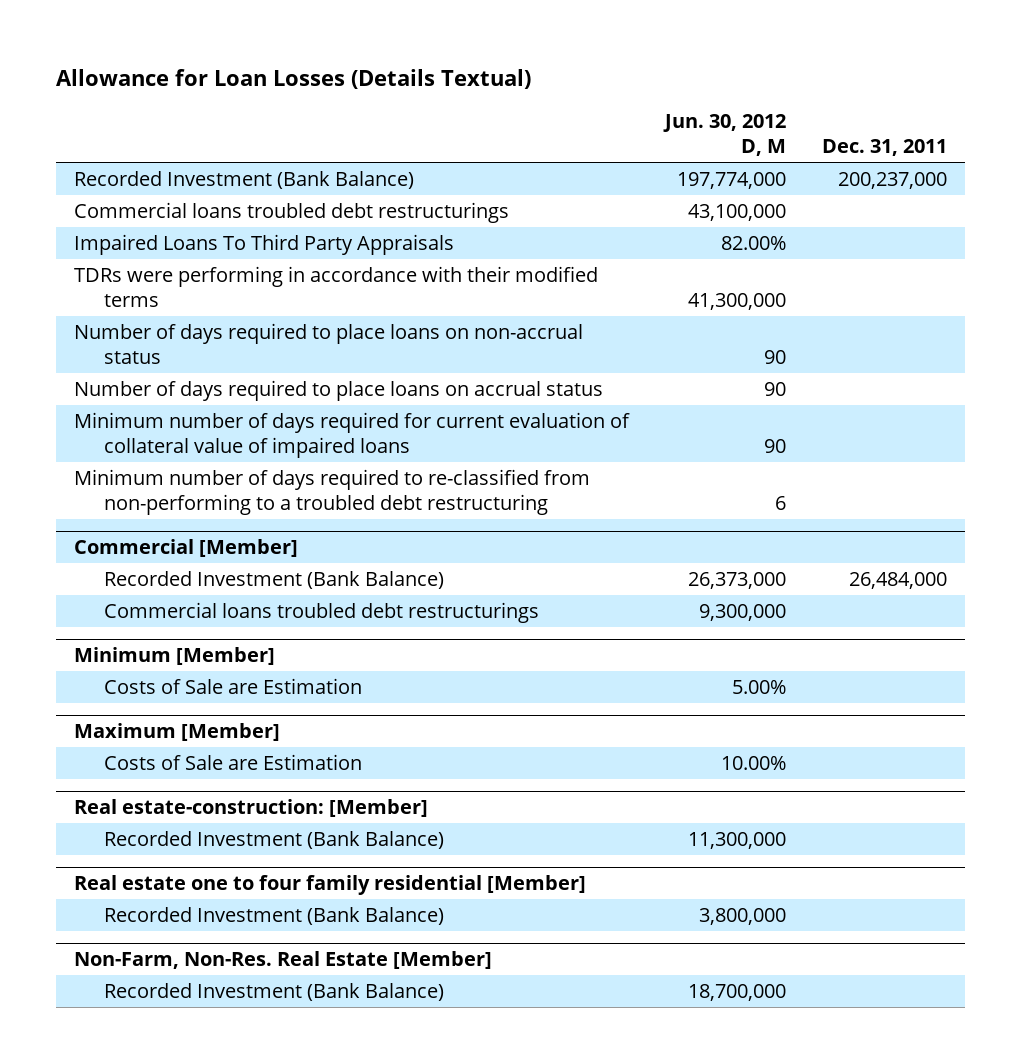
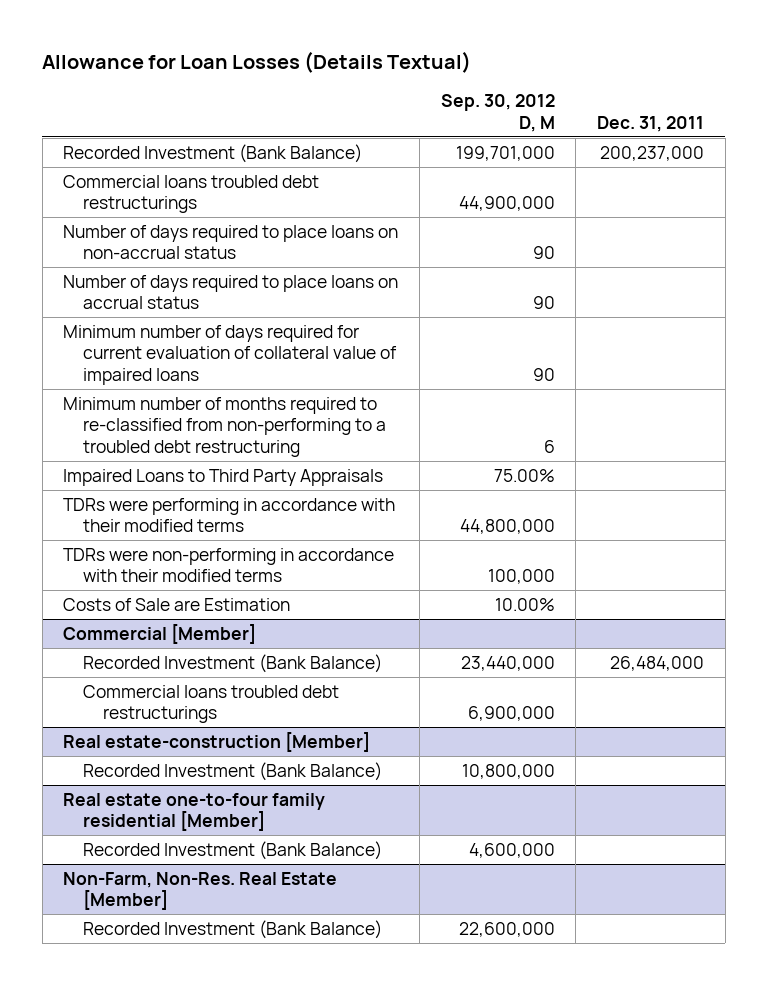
[663,114,787,157] Jun. 30, 2012 D, M -> none
none -> [440,94,555,132] Sep. 30, 2012 D, M
[74,233,455,255] Impaired Loans To Third Party Appraisals -> none
[74,468,591,515] Minimum number of days required to re-classified from non-performing to a troubled debt restructuring -> [63,396,387,458] Minimum number of months required to re-classified from non-performing to a troubled debt restructuring
none -> [63,468,384,486] Impaired Loans to Third Party Appraisals
[74,265,599,307] TDRs were performing in accordance with their modified terms -> [63,497,396,533] TDRs were performing in accordance with their modified terms
none -> [63,547,395,583] TDRs were non-performing in accordance with their modified terms
none -> [63,597,291,611] Costs of Sale are Estimation
[74,647,276,666] Minimum [Member] -> none
[104,677,363,694] Costs of Sale are Estimation -> none
[74,723,281,742] Maximum [Member] -> none
[104,753,363,770] Costs of Sale are Estimation -> none
[74,799,429,818] Real estate-construction: [Member] -> [63,731,371,752] Real estate-construction [Member]
[74,875,587,896] Real estate one to four family residential [Member] -> [63,792,326,832] Real estate one-to-four family residential [Member]

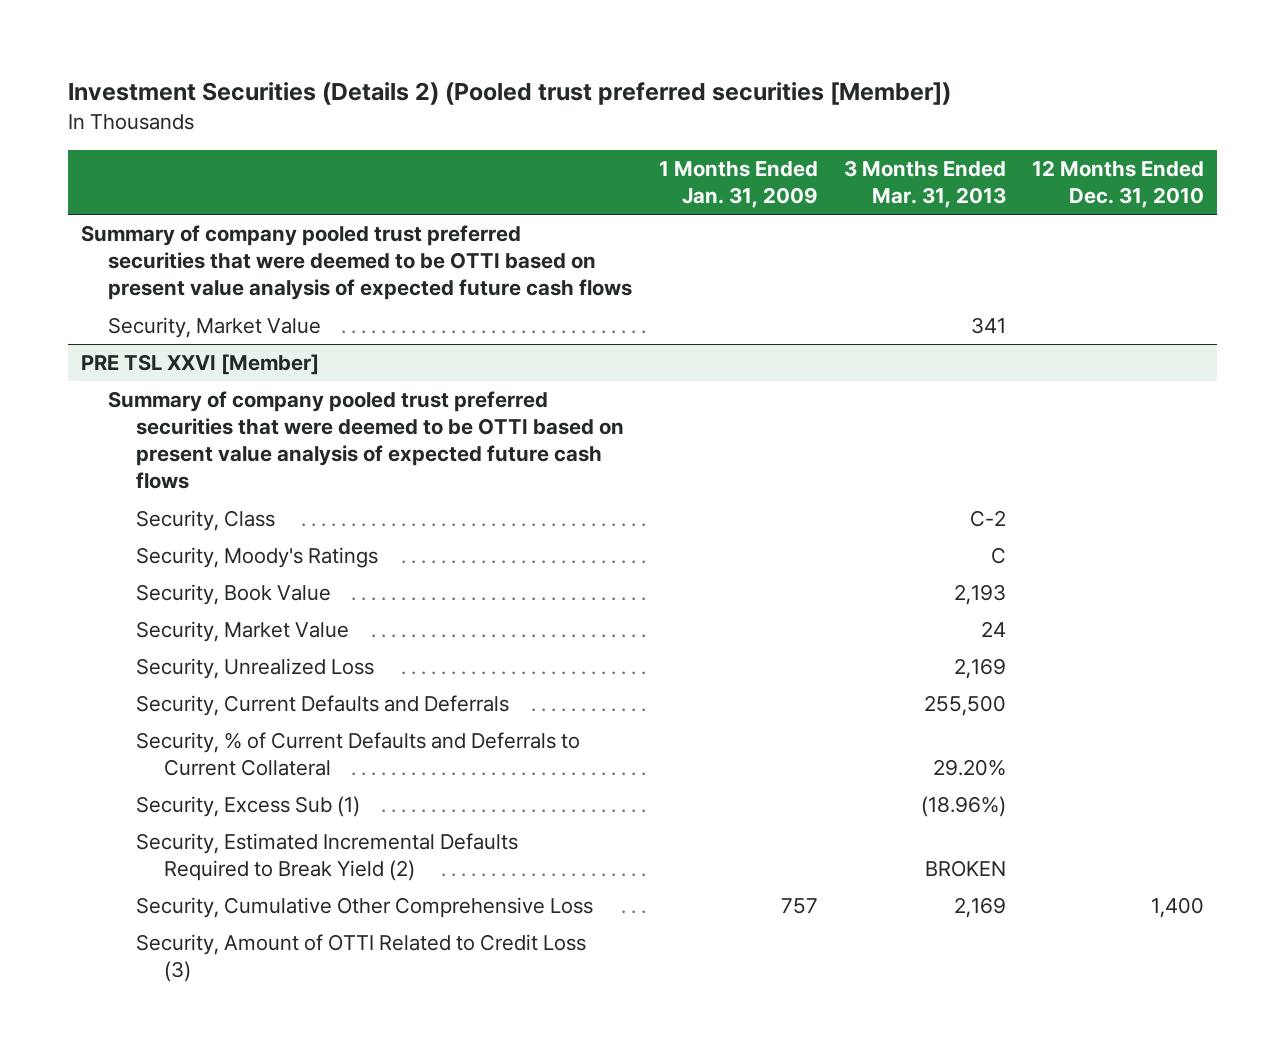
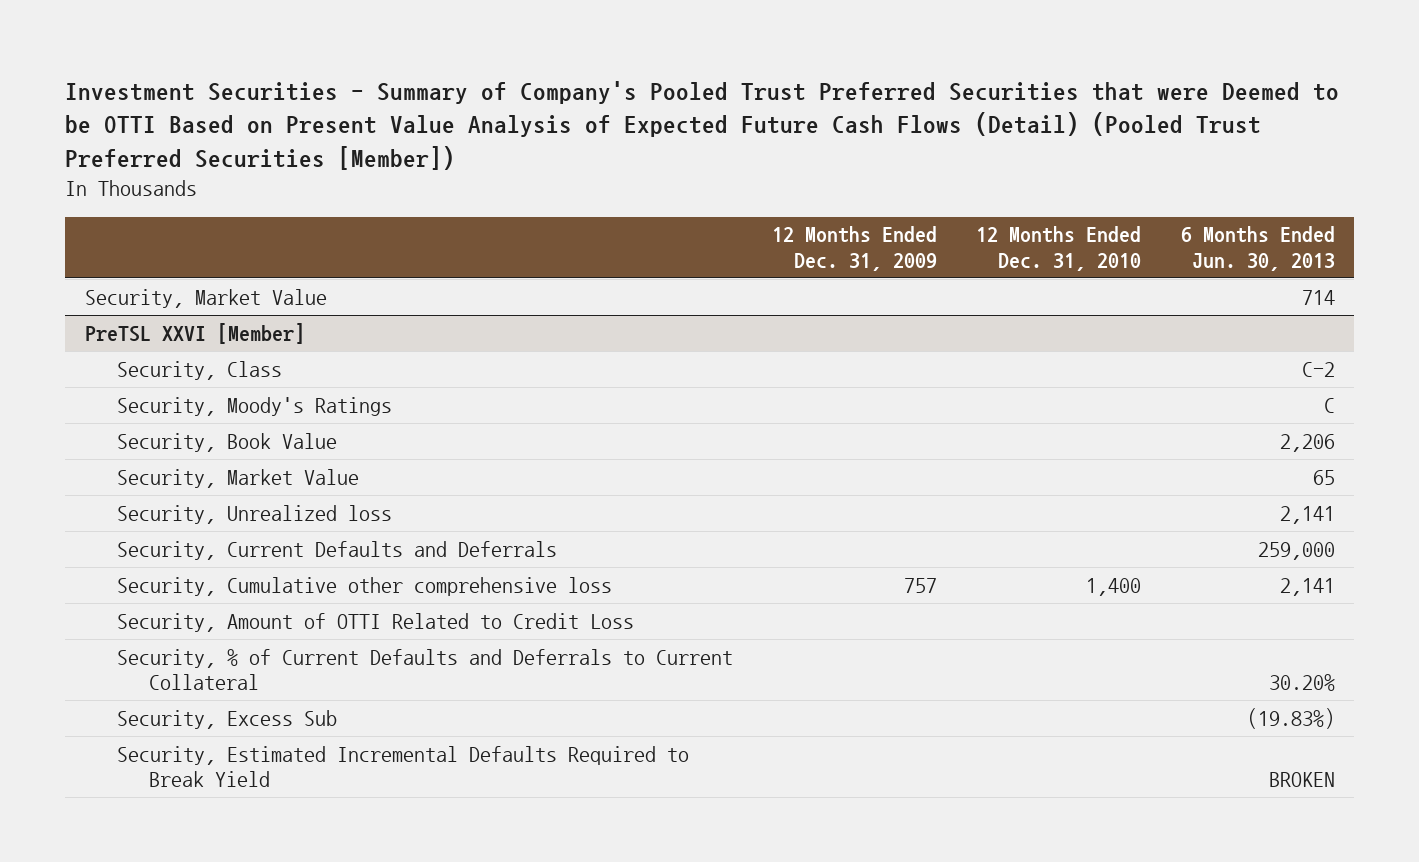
[67,82,951,106] Investment Securities (Details 2) (Pooled trust preferred securities [Member]) -> [65,80,1340,170] Investment Securities - Summary of Company's Pooled Trust Preferred Securities that were Deemed to be OTTI Based on Present Value Analysis of Expected Future Cash Flows (Detail) (Pooled Trust Preferred Securities [Member])
[658,160,818,208] 1 Months Ended Jan. 31, 2009 -> none
[843,159,1006,208] 3 Months Ended Mar. 31, 2013 -> none
none -> [772,226,938,271] 12 Months Ended Dec. 31, 2009
none -> [1180,226,1335,271] 6 Months Ended Jun. 30, 2013
[80,225,633,301] Summary of company pooled trust preferred securities that were deemed to be OTTI based on present value analysis of expected future cash flows -> none
[80,354,319,376] PRE TSL XXVI [Member] -> none
[108,391,625,490] Summary of company pooled trust preferred securities that were deemed to be OTTI based on present value analysis of expected future cash flows -> none
[136,510,276,532] Security, Class -> none
[136,547,379,569] Security, Moody's Ratings -> none
[136,584,332,606] Security, Book Value -> none
[136,621,350,643] Security, Market Value -> none
[136,658,375,680] Security, Unrealized Loss -> none
[136,695,510,717] Security, Current Defaults and Deferrals -> none
[136,732,581,777] Security, % of Current Defaults and Deferrals to Current Collateral -> none
[136,796,361,818] Security, Excess Sub (1) -> none
[136,833,519,882] Security, Estimated Incremental Defaults Required to Break Yield (2) -> none
[136,897,594,919] Security, Cumulative Other Comprehensive Loss -> none
[136,934,587,983] Security, Amount of OTTI Related to Credit Loss (3) -> none
none -> [84,322,305,344] PreTSL XXVI [Member]
none -> [116,360,282,380] Security, Class
none -> [116,396,392,416] Security, Moody's Ratings
none -> [116,432,337,452] Security, Book Value
none -> [116,468,359,488] Security, Market Value
none -> [116,504,392,524] Security, Unrealized loss
none -> [116,540,557,560] Security, Current Defaults and Deferrals
none -> [116,576,612,596] Security, Cumulative other comprehensive loss
none -> [116,612,634,632] Security, Amount of OTTI Related to Credit Loss
none -> [116,648,733,691] Security, % of Current Defaults and Deferrals to Current Collateral
none -> [116,709,337,729] Security, Excess Sub
none -> [116,745,689,788] Security, Estimated Incremental Defaults Required to Break Yield

